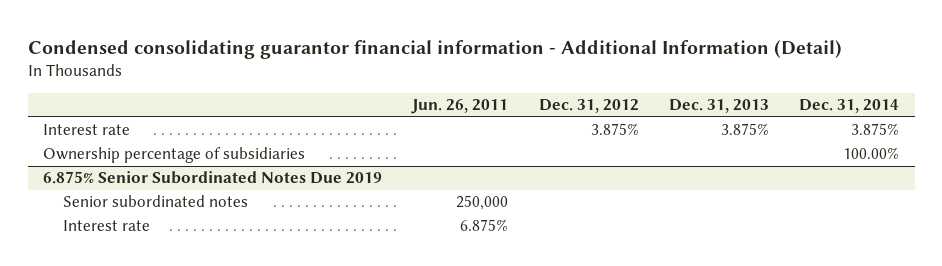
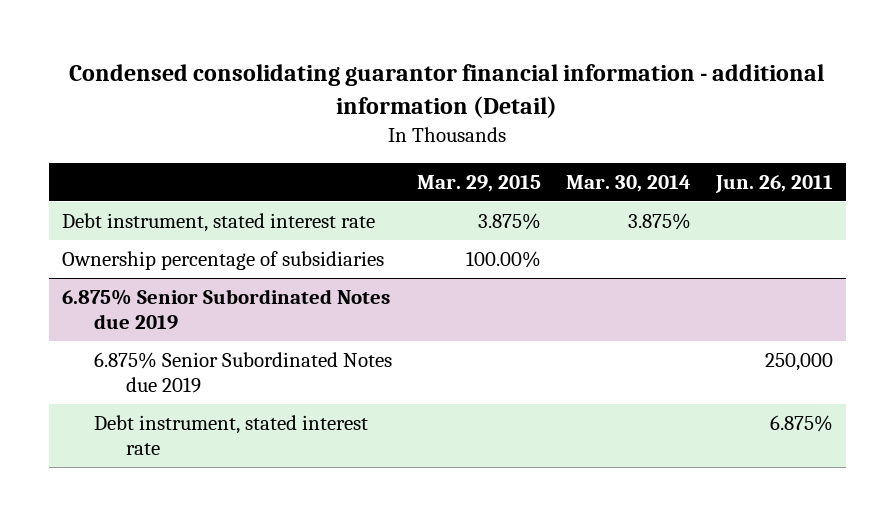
[27,39,842,59] Condensed consolidating guarantor financial information - Additional Information (Detail) -> [69,64,825,118] Condensed consolidating guarantor financial information - additional information (Detail)
[538,99,639,114] Dec. 31, 2012 -> none
[669,99,770,114] Dec. 31, 2013 -> none
[799,99,900,114] Dec. 31, 2014 -> none
none -> [417,174,542,192] Mar. 29, 2015
none -> [566,174,692,192] Mar. 30, 2014
[42,124,130,136] Interest rate -> [61,213,375,233] Debt instrument, stated interest rate
[42,171,382,185] 6.875% Senior Subordinated Notes Due 2019 -> [61,289,390,331] 6.875% Senior Subordinated Notes due 2019
[62,195,248,208] Senior subordinated notes -> [93,352,392,394] 6.875% Senior Subordinated Notes due 2019
[62,220,150,232] Interest rate -> [93,415,368,456] Debt instrument, stated interest rate

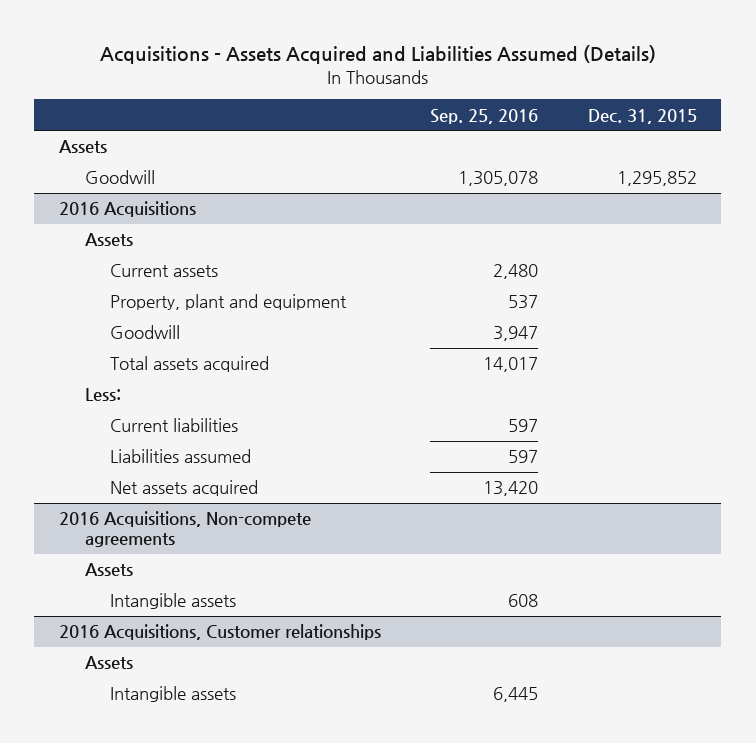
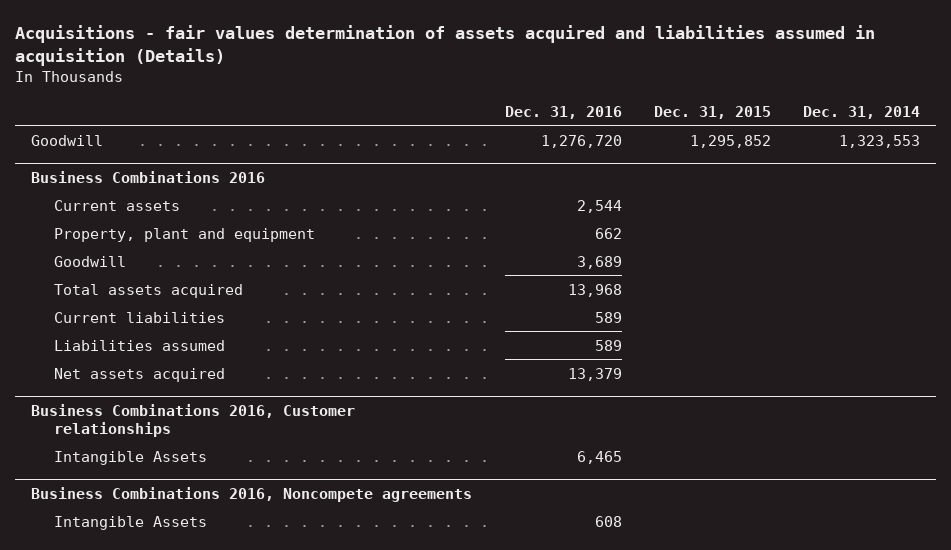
[99,45,656,65] Acquisitions - Assets Acquired and Liabilities Assumed (Details) -> [15,24,876,66] Acquisitions - fair values determination of assets acquired and liabilities assumed in acquisition (Details)
[430,108,539,124] Sep. 25, 2016 -> none
none -> [504,105,622,119] Dec. 31, 2016
none -> [802,105,920,119] Dec. 31, 2014
[59,140,108,154] Assets -> none
[59,201,197,218] 2016 Acquisitions -> none
[84,233,133,247] Assets -> none
[109,264,218,278] Current assets -> none
[109,294,347,311] Property, plant and equipment -> none
[109,325,180,340] Goodwill -> none
[109,356,269,373] Total assets acquired -> none
[84,388,121,402] Less: -> none
[109,418,238,433] Current liabilities -> none
[109,449,251,464] Liabilities assumed -> none
[109,480,258,497] Net assets acquired -> none
[59,511,312,548] 2016 Acquisitions, Non-compete agreements -> none
[84,563,133,577] Assets -> none
[109,593,236,610] Intangible assets -> none
[84,656,133,670] Assets -> none
none -> [31,170,266,183] Business Combinations 2016
none -> [54,199,181,211] Current assets
none -> [54,227,316,242] Property, plant and equipment
none -> [54,255,127,267] Goodwill
none -> [54,283,244,298] Total assets acquired
none -> [54,311,226,323] Current liabilities
none -> [54,339,226,351] Liabilities assumed
none -> [54,367,226,382] Net assets acquired
[59,624,382,641] 2016 Acquisitions, Customer relationships -> [31,403,356,437] Business Combinations 2016, Customer relationships
[109,686,236,703] Intangible assets -> [54,450,208,465] Intangible Assets
none -> [31,486,473,502] Business Combinations 2016, Noncompete agreements
none -> [54,515,208,530] Intangible Assets

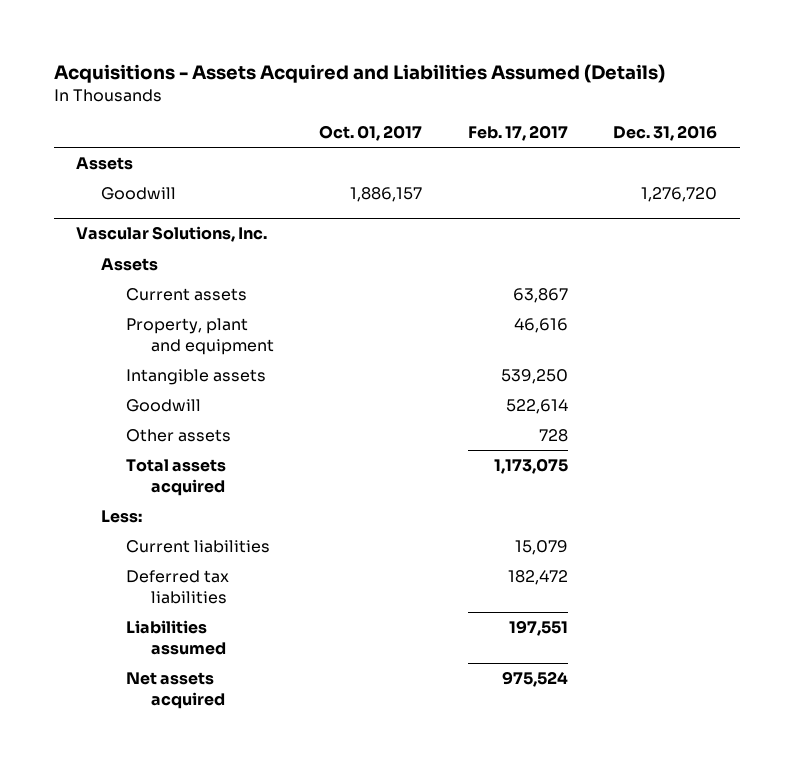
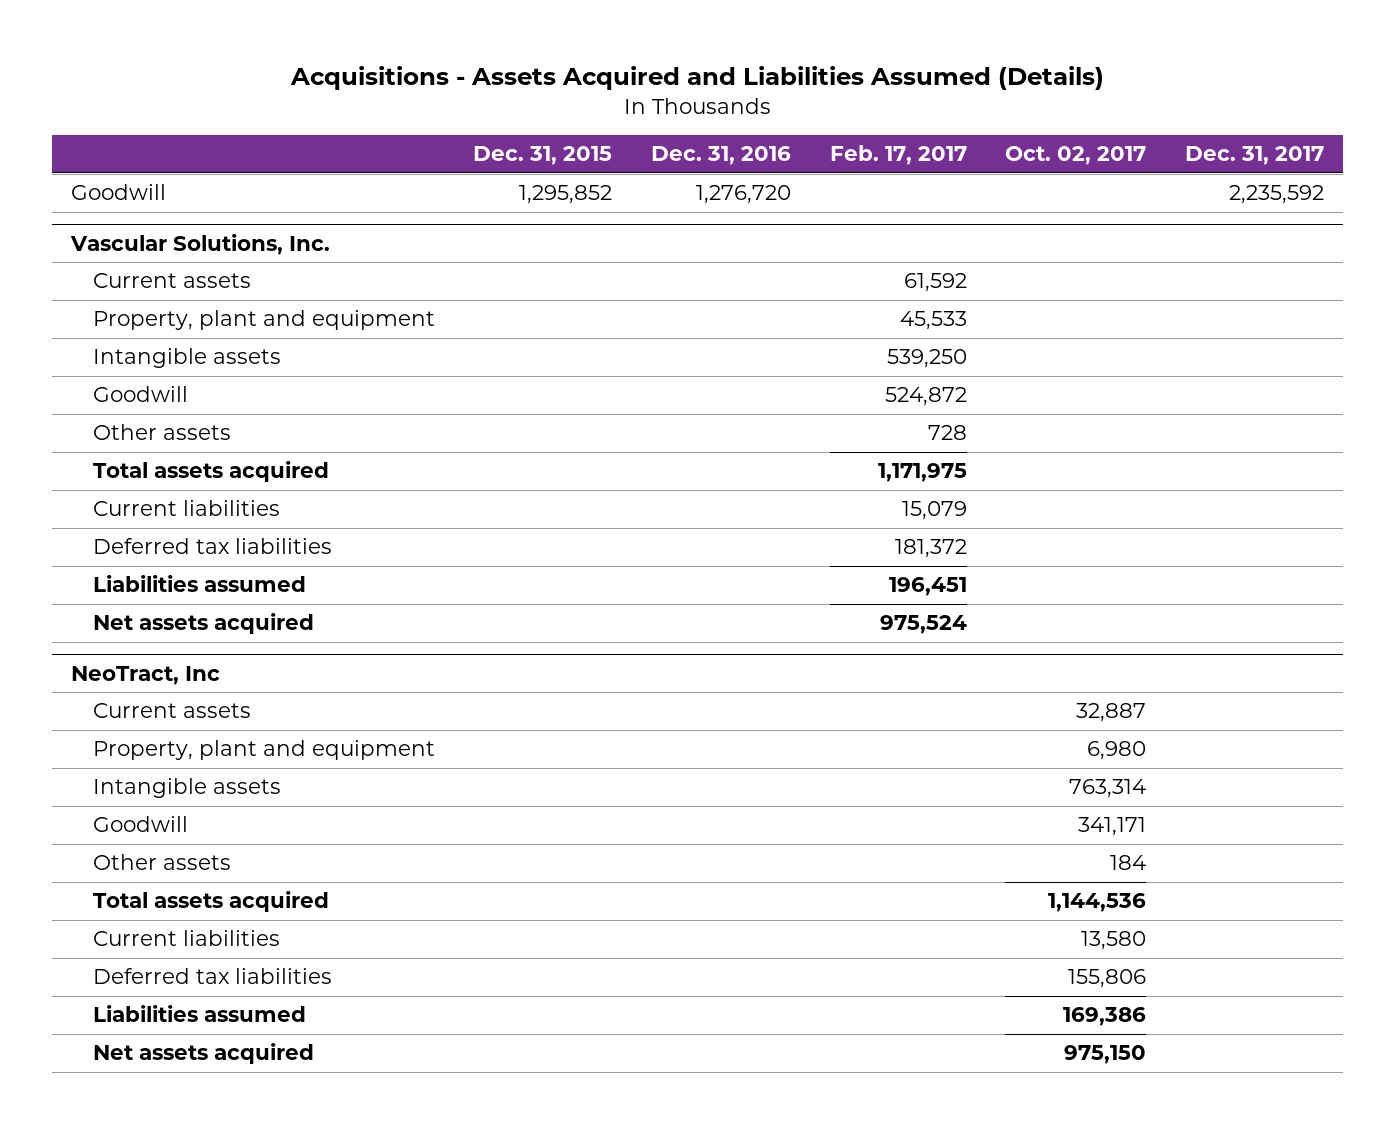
[319,124,423,141] Oct. 01, 2017 -> none
none -> [473,146,613,166] Dec. 31, 2015
none -> [1005,146,1147,166] Oct. 02, 2017
none -> [1185,146,1325,166] Dec. 31, 2017
[76,156,134,170] Assets -> none
[101,257,159,271] Assets -> none
[512,287,568,303] 63,867 -> [903,273,967,293] 61,592
[513,317,568,333] 46,616 -> [899,311,967,331] 45,533
[505,398,568,414] 522,614 -> [884,387,967,407] 524,872
[101,509,143,523] Less: -> none
[493,457,568,474] 1,173,075 -> [877,463,967,483] 1,171,975
[507,569,568,585] 182,472 -> [894,539,967,559] 181,372
[508,619,568,636] 197,551 -> [888,577,967,597] 196,451
none -> [70,665,220,685] NeoTract, Inc
none -> [92,703,251,719] Current assets
none -> [92,740,435,761] Property, plant and equipment
none -> [92,778,281,799] Intangible assets
none -> [92,816,188,833] Goodwill
none -> [92,854,231,871] Other assets
none -> [92,891,329,913] Total assets acquired
none -> [92,930,280,947] Current liabilities
none -> [92,968,332,985] Deferred tax liabilities
none -> [92,1005,306,1023] Liabilities assumed
none -> [92,1043,314,1065] Net assets acquired

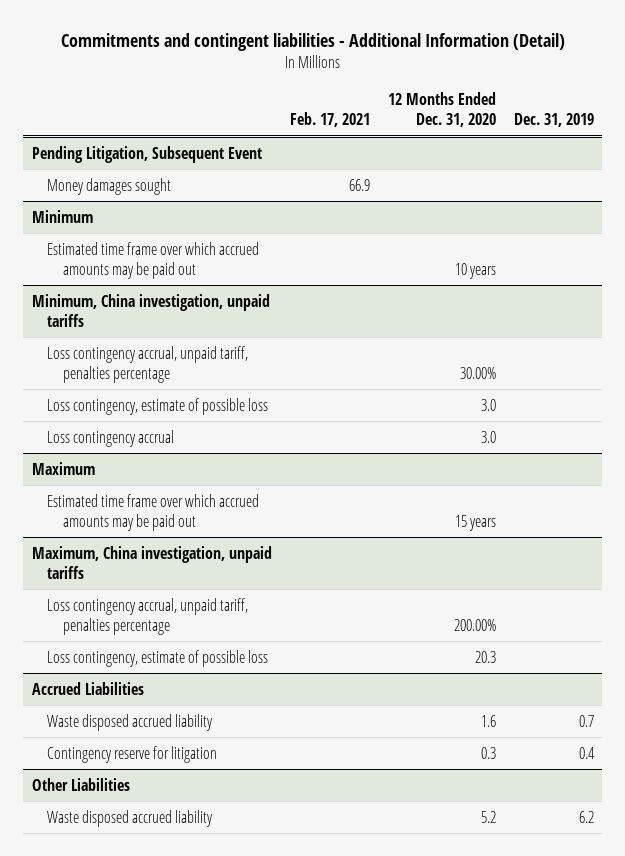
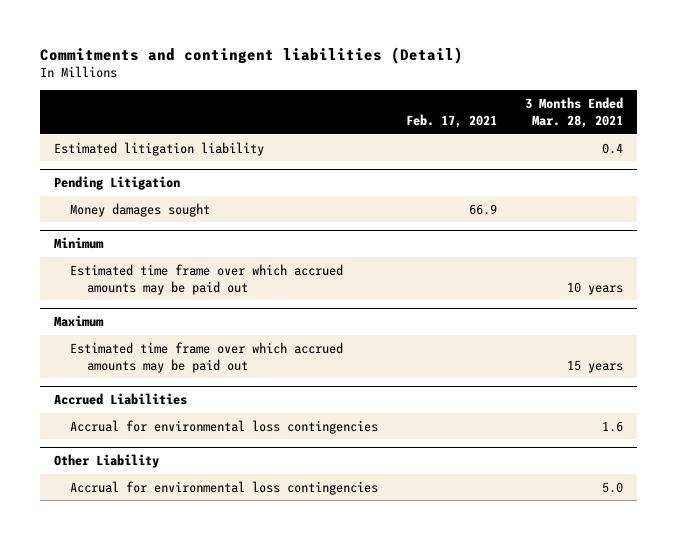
[60,32,565,51] Commitments and contingent liabilities - Additional Information (Detail) -> [39,46,463,64] Commitments and contingent liabilities (Detail)
[387,92,496,128] 12 Months Ended Dec. 31, 2020 -> none
[513,113,594,128] Dec. 31, 2019 -> none
none -> [524,97,623,128] 3 Months Ended Mar. 28, 2021
none -> [53,141,264,156] Estimated litigation liability
[31,145,262,163] Pending Litigation, Subsequent Event -> [53,176,180,191] Pending Litigation
[31,293,270,327] Minimum, China investigation, unpaid tariffs -> none
[47,345,249,383] Loss contingency accrual, unpaid tariff, penalties percentage -> none
[47,397,269,415] Loss contingency, estimate of possible loss -> none
[47,429,175,447] Loss contingency accrual -> none
[31,545,272,579] Maximum, China investigation, unpaid tariffs -> none
[47,597,249,635] Loss contingency accrual, unpaid tariff, penalties percentage -> none
[47,649,269,667] Loss contingency, estimate of possible loss -> none
[47,745,218,763] Contingency reserve for litigation -> none
[47,713,214,731] Waste disposed accrued liability -> [70,419,379,434] Accrual for environmental loss contingencies
[31,777,130,791] Other Liabilities -> [53,454,159,469] Other Liability
[47,809,214,827] Waste disposed accrued liability -> [70,480,379,495] Accrual for environmental loss contingencies

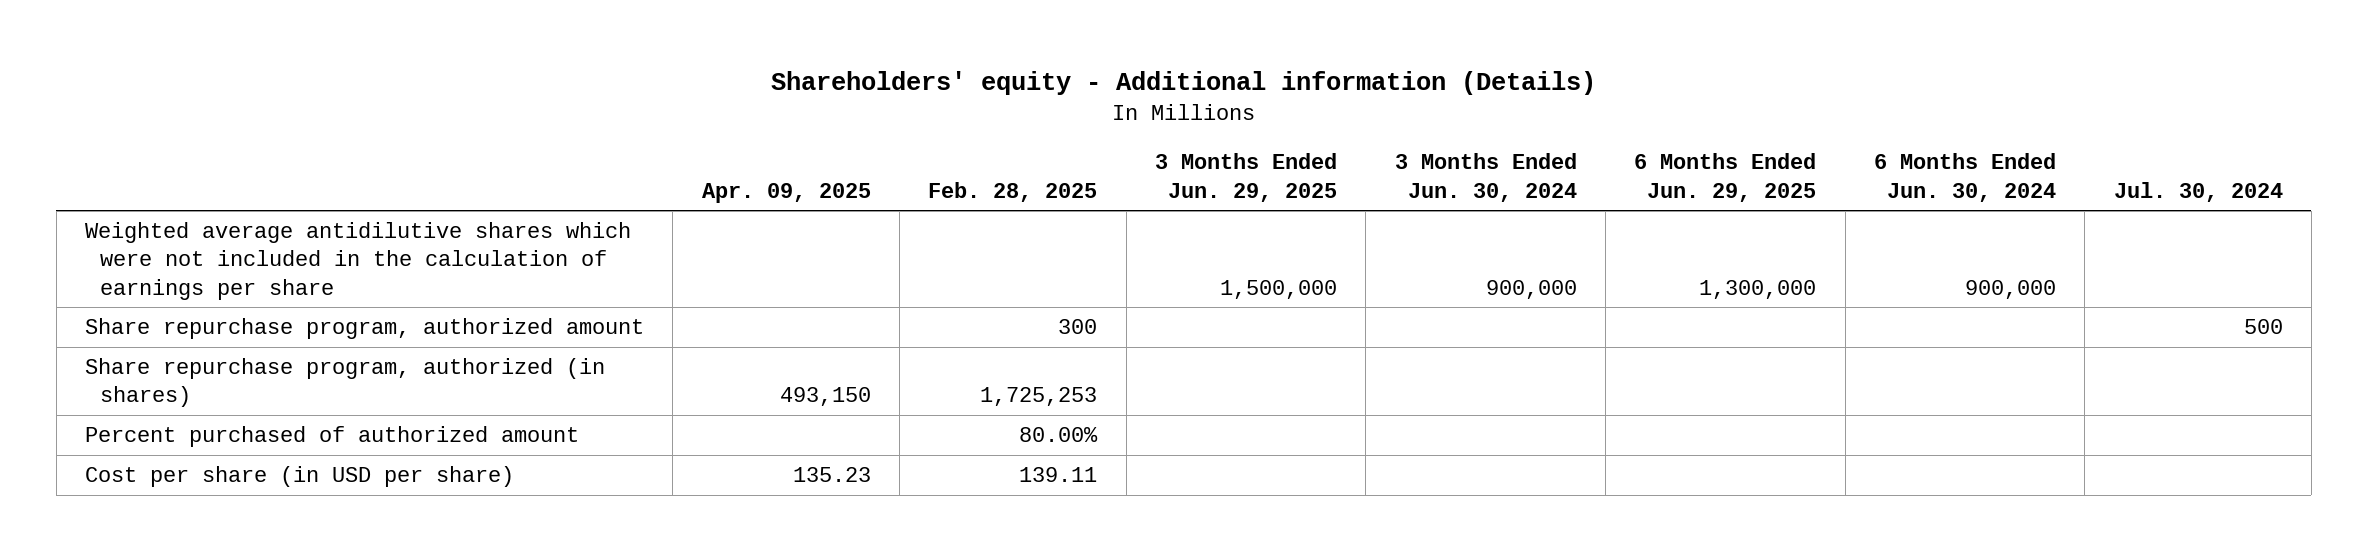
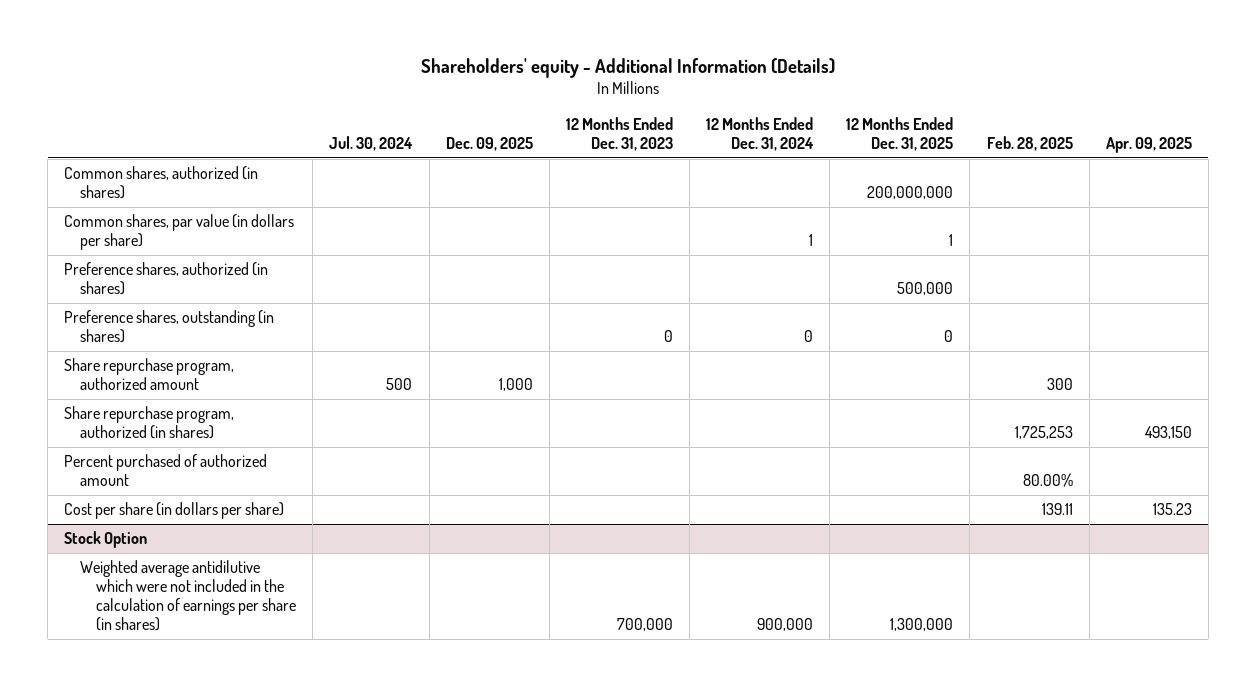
[770,71,1596,96] Shareholders' equity - Additional information (Details) -> [421,57,836,78] Shareholders' equity - Additional Information (Details)
[1154,153,1337,202] 3 Months Ended Jun. 29, 2025 -> none
[1394,153,1577,202] 3 Months Ended Jun. 30, 2024 -> none
[1634,153,1817,202] 6 Months Ended Jun. 29, 2025 -> none
[1873,153,2056,202] 6 Months Ended Jun. 30, 2024 -> none
none -> [445,137,533,152] Dec. 09, 2025
none -> [565,116,673,152] 12 Months Ended Dec. 31, 2023
none -> [706,116,815,152] 12 Months Ended Dec. 31, 2024
none -> [846,116,954,152] 12 Months Ended Dec. 31, 2025
[84,222,631,300] Weighted average antidilutive shares which were not included in the calculation of earnings per share -> none
none -> [64,166,259,200] Common shares, authorized (in shares)
none -> [64,214,295,251] Common shares, par value (in dollars per share)
none -> [64,262,269,296] Preference shares, authorized (in shares)
none -> [64,310,275,344] Preference shares, outstanding (in shares)
[84,466,514,488] Cost per share (in USD per share) -> [64,502,285,520] Cost per share (in dollars per share)
none -> [64,531,148,549] Stock Option
none -> [80,560,297,632] Weighted average antidilutive which were not included in the calculation of earnings per share (in shares)

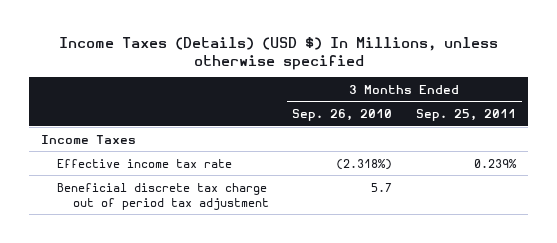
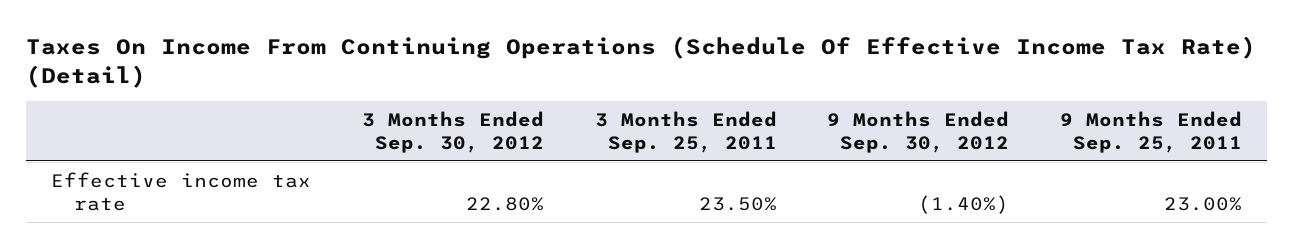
[58,36,498,70] Income Taxes (Details) (USD $) In Millions, unless otherwise specified -> [26,36,1257,88] Taxes On Income From Continuing Operations (Schedule Of Effective Income Tax Rate) (Detail)
[292,109,393,122] Sep. 26, 2010 -> none
none -> [362,110,545,153] 3 Months Ended Sep. 30, 2012
none -> [827,110,1010,153] 9 Months Ended Sep. 30, 2012
none -> [1059,110,1242,153] 9 Months Ended Sep. 25, 2011
[41,134,137,144] Income Taxes -> none
[57,182,269,210] Beneficial discrete tax charge out of period tax adjustment -> none
[474,158,518,168] 0.239% -> [698,196,777,211] 23.50%

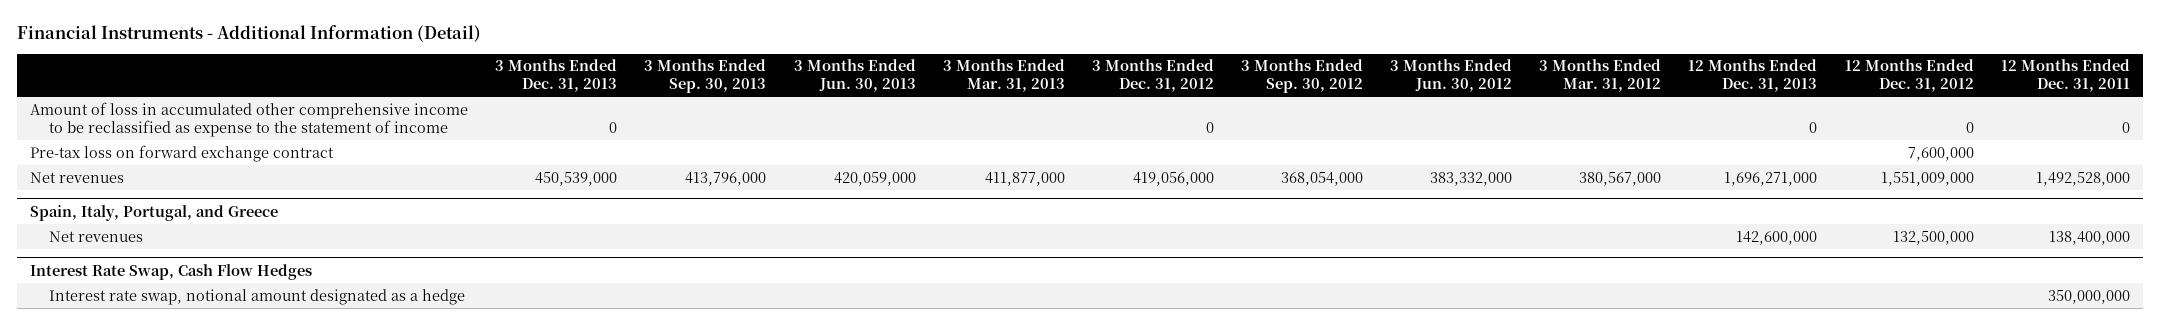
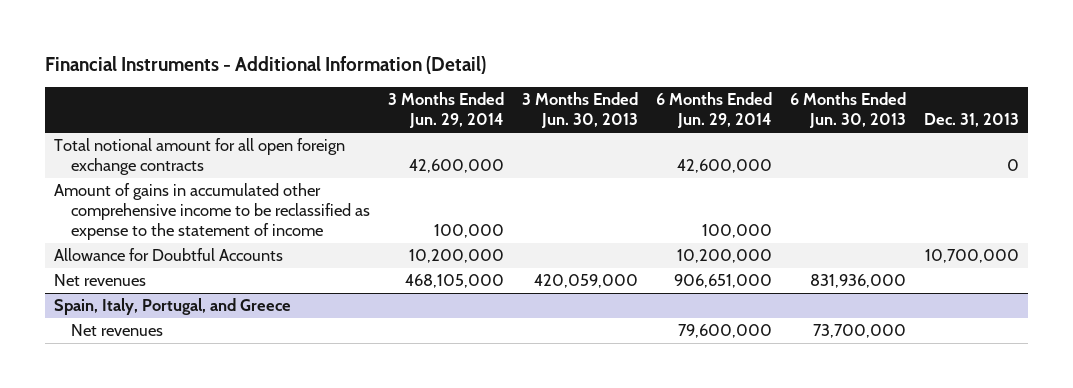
[495,59,618,93] 3 Months Ended Dec. 31, 2013 -> none
[644,59,767,94] 3 Months Ended Sep. 30, 2013 -> none
[942,59,1065,93] 3 Months Ended Mar. 31, 2013 -> none
[1091,59,1214,93] 3 Months Ended Dec. 31, 2012 -> none
[1241,59,1364,94] 3 Months Ended Sep. 30, 2012 -> none
[1390,59,1513,93] 3 Months Ended Jun. 30, 2012 -> none
[1539,59,1662,93] 3 Months Ended Mar. 31, 2012 -> none
[1688,59,1818,93] 12 Months Ended Dec. 31, 2013 -> none
[1844,59,1974,93] 12 Months Ended Dec. 31, 2012 -> none
[2000,59,2130,93] 12 Months Ended Dec. 31, 2011 -> none
none -> [388,92,505,129] 3 Months Ended Jun. 29, 2014
none -> [656,92,773,129] 6 Months Ended Jun. 29, 2014
none -> [790,92,907,129] 6 Months Ended Jun. 30, 2013
none -> [924,113,1020,128] Dec. 31, 2013
[30,144,335,162] Pre-tax loss on forward exchange contract -> none
none -> [53,138,345,176] Total notional amount for all open foreign exchange contracts
[30,101,469,137] Amount of loss in accumulated other comprehensive income to be reclassified as expense to the statement of income -> [53,183,371,241] Amount of gains in accumulated other comprehensive income to be reclassified as expense to the statement of income
none -> [53,248,283,262] Allowance for Doubtful Accounts
[30,263,313,280] Interest Rate Swap, Cash Flow Hedges -> none
[48,288,465,305] Interest rate swap, notional amount designated as a hedge -> none

